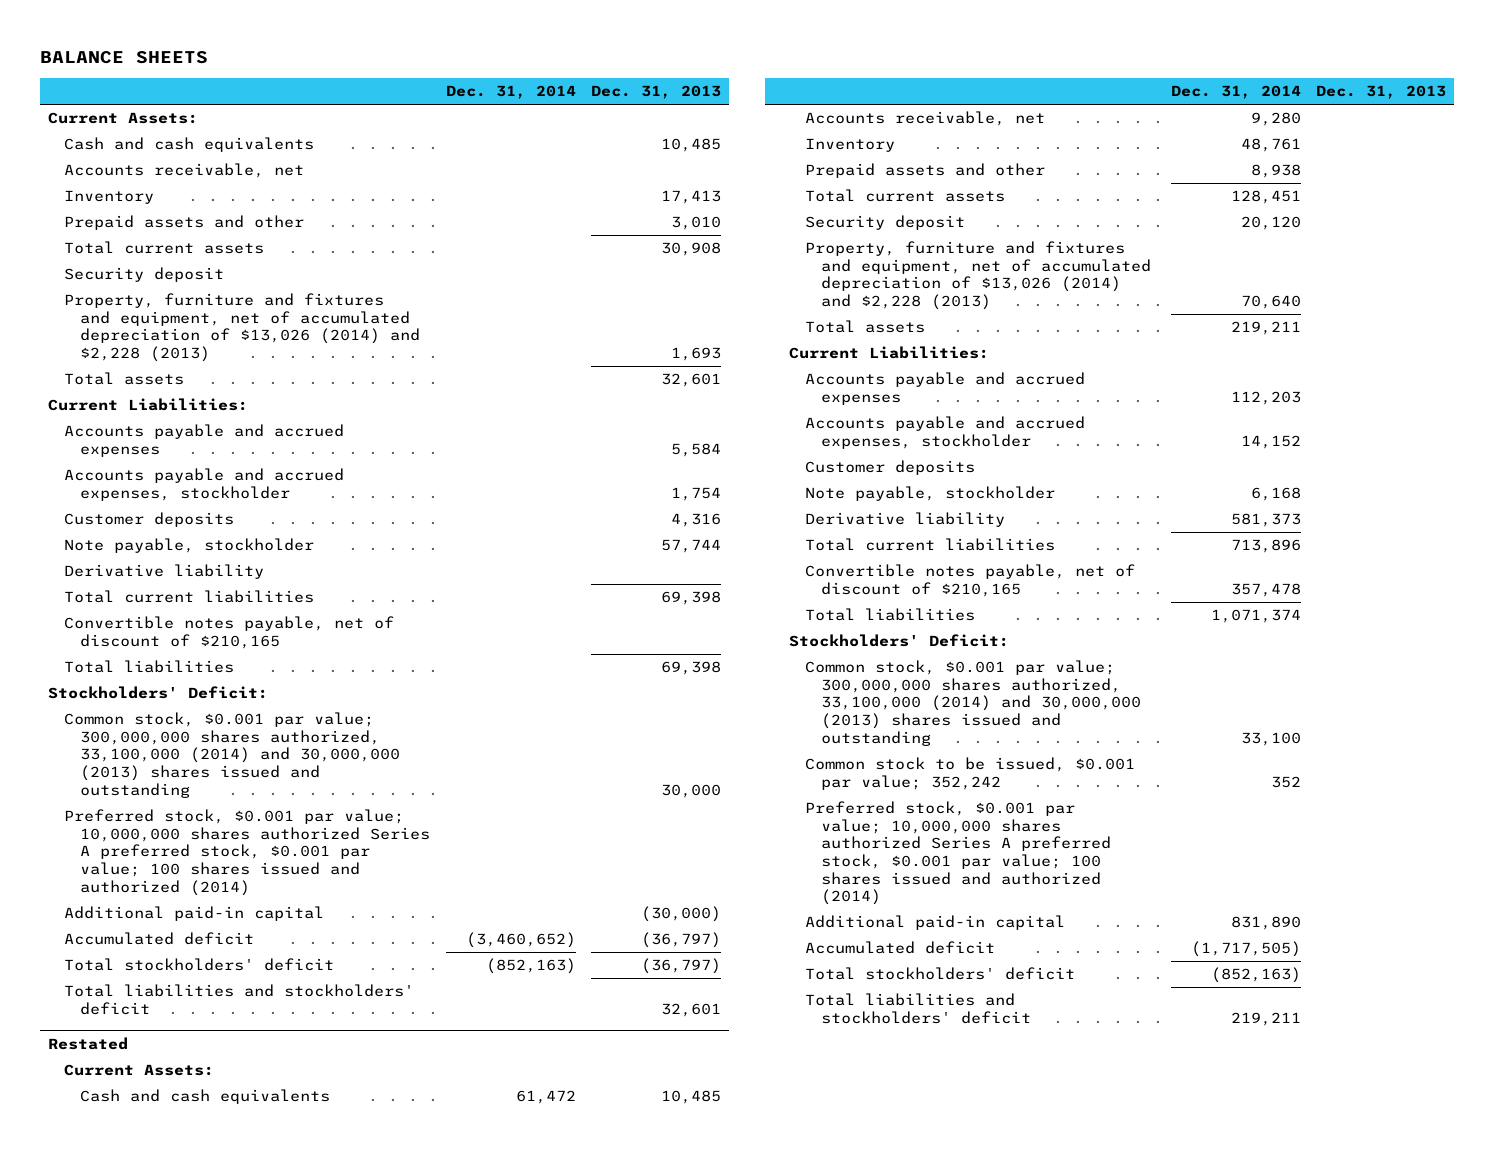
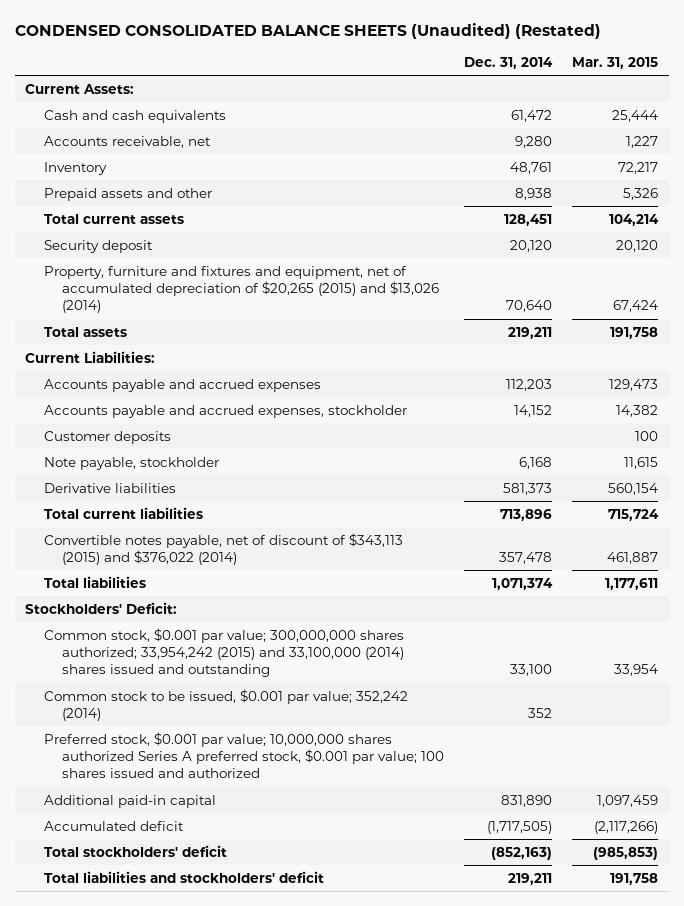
[40,51,209,65] BALANCE SHEETS -> [15,23,602,40] CONDENSED CONSOLIDATED BALANCE SHEETS (Unaudited) (Restated)
[590,85,721,100] Dec. 31, 2013 -> none
none -> [572,57,659,70] Mar. 31, 2015
[64,137,315,153] Cash and cash equivalents -> none
[64,163,305,179] Accounts receivable, net -> none
[64,190,155,205] Inventory -> none
[64,215,305,231] Prepaid assets and other -> none
[64,241,265,255] Total current assets -> none
[64,267,225,283] Security deposit -> none
[64,293,421,363] Property, furniture and fixtures and equipment, net of accumulated depreciation of $13,026 (2014) and $2,228 (2013) -> none
[64,372,185,386] Total assets -> none
[48,398,249,412] Current Liabilities: -> none
[64,424,345,457] Accounts payable and accrued expenses -> none
[64,468,345,501] Accounts payable and accrued expenses, stockholder -> none
[64,512,235,528] Customer deposits -> none
[64,538,315,554] Note payable, stockholder -> none
[64,564,265,580] Derivative liability -> none
[64,590,315,604] Total current liabilities -> none
[64,616,395,649] Convertible notes payable, net of discount of $210,165 -> none
[64,660,235,674] Total liabilities -> none
[48,686,269,700] Stockholders' Deficit: -> none
[64,712,401,798] Common stock, $0.001 par value; 300,000,000 shares authorized, 33,100,000 (2014) and 30,000,000 (2013) shares issued and outstanding -> none
[64,809,431,896] Preferred stock, $0.001 par value; 10,000,000 shares authorized Series A preferred stock, $0.001 par value; 100 shares issued and authorized (2014) -> none
[64,906,325,922] Additional paid-in capital -> none
[64,932,255,946] Accumulated deficit -> none
[64,958,335,972] Total stockholders' deficit -> none
[64,984,415,1015] Total liabilities and stockholders' deficit -> none
[48,1037,129,1051] Restated -> none
[64,1064,215,1077] Current Assets: -> none
[805,241,1152,311] Property, furniture and fixtures and equipment, net of accumulated depreciation of $13,026 (2014) and $2,228 (2013) -> [43,265,439,314] Property, furniture and fixtures and equipment, net of accumulated depreciation of $20,265 (2015) and $13,026 (2014)
[805,512,1006,528] Derivative liability -> [43,482,176,493] Derivative liabilities
[805,564,1136,597] Convertible notes payable, net of discount of $210,165 -> [43,532,403,565] Convertible notes payable, net of discount of $343,113 (2015) and $376,022 (2014)
[805,660,1142,746] Common stock, $0.001 par value; 300,000,000 shares authorized, 33,100,000 (2014) and 30,000,000 (2013) shares issued and outstanding -> [43,627,404,678] Common stock, $0.001 par value; 300,000,000 shares authorized; 33,954,242 (2015) and 33,100,000 (2014) shares issued and outstanding
[805,757,1136,790] Common stock to be issued, $0.001 par value; 352,242 -> [43,688,408,721] Common stock to be issued, $0.001 par value; 352,242 (2014)
[805,801,1112,906] Preferred stock, $0.001 par value; 10,000,000 shares authorized Series A preferred stock, $0.001 par value; 100 shares issued and authorized (2014) -> [43,731,444,779] Preferred stock, $0.001 par value; 10,000,000 shares authorized Series A preferred stock, $0.001 par value; 100 shares issued and authorized

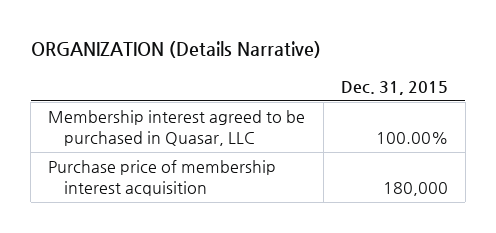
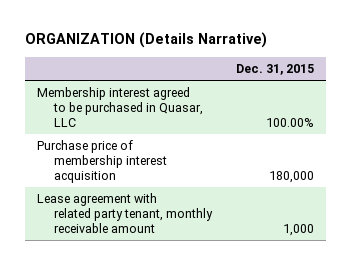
none -> [36,193,214,233] Lease agreement with related party tenant, monthly receivable amount

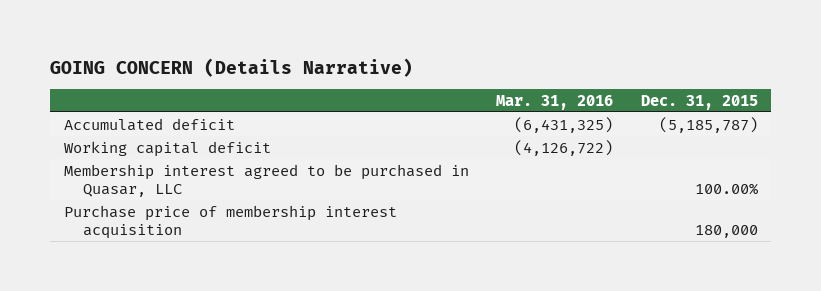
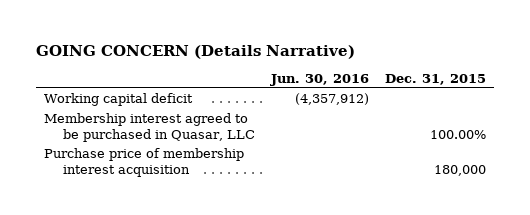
[496,94,614,110] Mar. 31, 2016 -> none
none -> [269,73,369,86] Jun. 30, 2016
[63,117,235,131] Accumulated deficit -> none

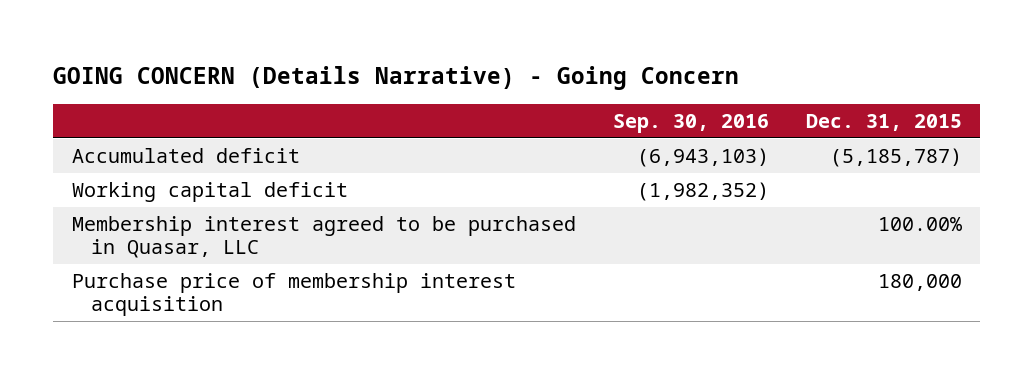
[36,44,356,59] GOING CONCERN (Details Narrative) -> [53,66,740,91] GOING CONCERN (Details Narrative) - Going Concern
[269,73,369,86] Jun. 30, 2016 -> none
none -> [612,113,769,133] Sep. 30, 2016
none -> [71,147,300,163] Accumulated deficit

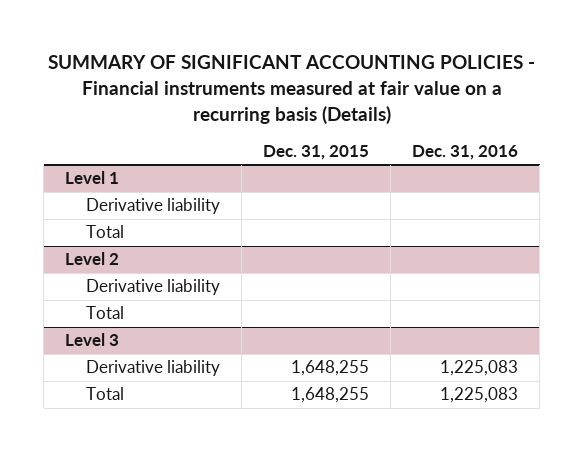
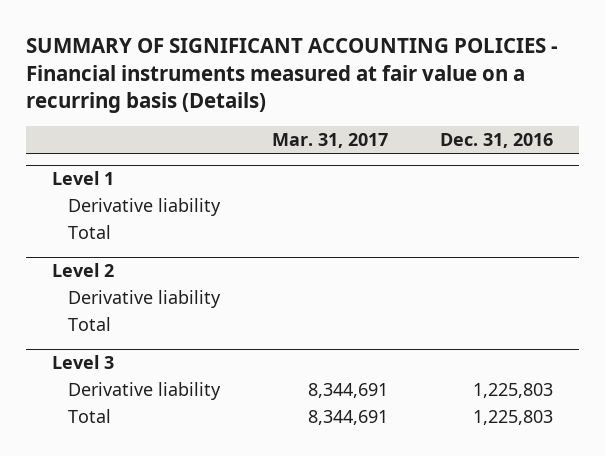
[263,144,370,160] Dec. 31, 2015 -> none
none -> [272,133,389,149] Mar. 31, 2017
[440,360,519,377] 1,225,083 -> [473,382,554,398] 1,225,803
[440,387,519,404] 1,225,083 -> [473,409,554,425] 1,225,803

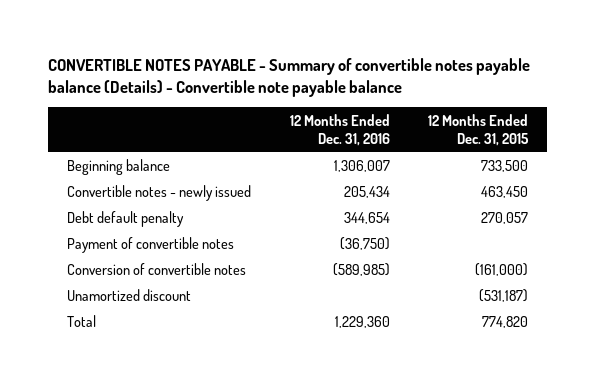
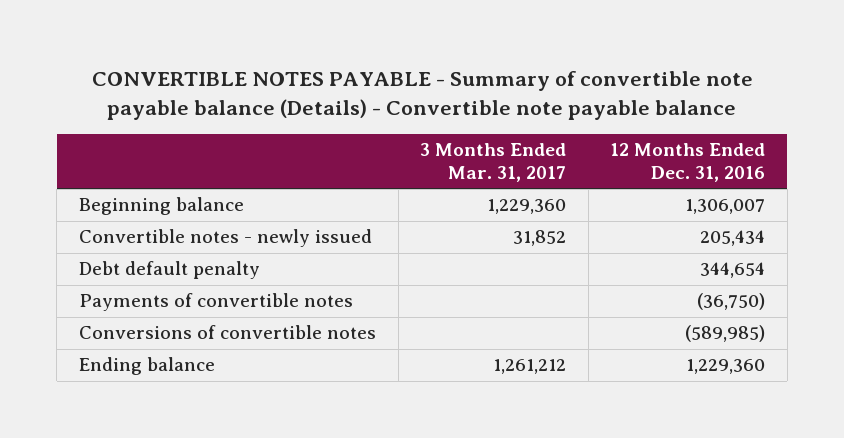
[48,57,531,97] CONVERTIBLE NOTES PAYABLE - Summary of convertible notes payable balance (Details) - Convertible note payable balance -> [92,71,754,121] CONVERTIBLE NOTES PAYABLE - Summary of convertible note payable balance (Details) - Convertible note payable balance
[427,113,529,147] 12 Months Ended Dec. 31, 2015 -> none
none -> [420,143,567,182] 3 Months Ended Mar. 31, 2017
[67,289,192,302] Unamortized discount -> none
[67,237,235,254] Payment of convertible notes -> [78,293,353,312] Payments of convertible notes
[67,263,247,276] Conversion of convertible notes -> [78,325,376,340] Conversions of convertible notes
[67,315,97,328] Total -> [78,357,215,376] Ending balance

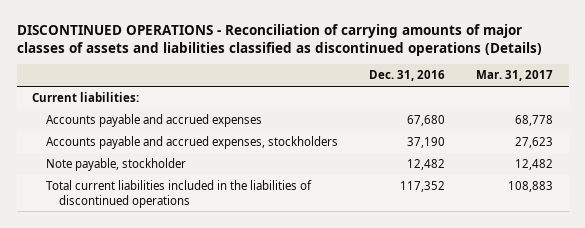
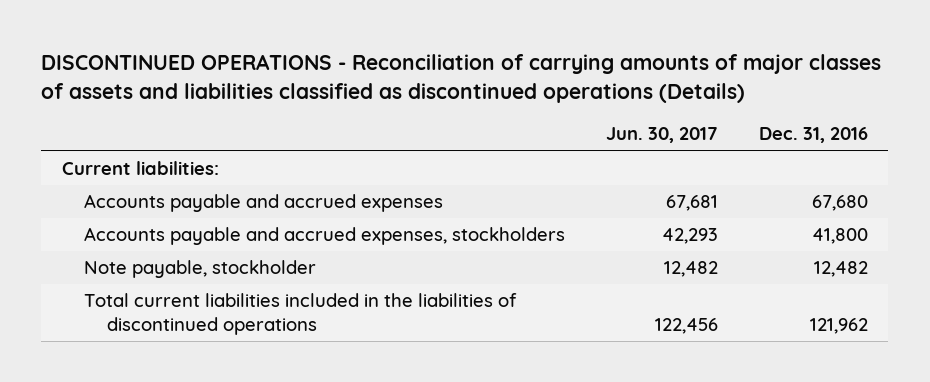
[476,70,554,82] Mar. 31, 2017 -> none
none -> [606,127,719,144] Jun. 30, 2017
[406,136,445,148] 37,190 -> [812,228,869,245] 41,800
[399,180,445,192] 117,352 -> [810,318,869,335] 121,962

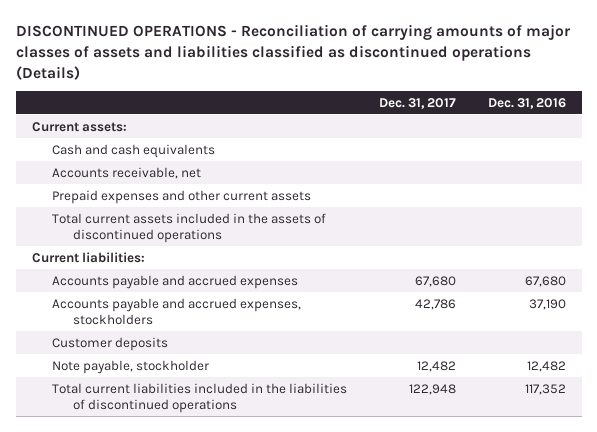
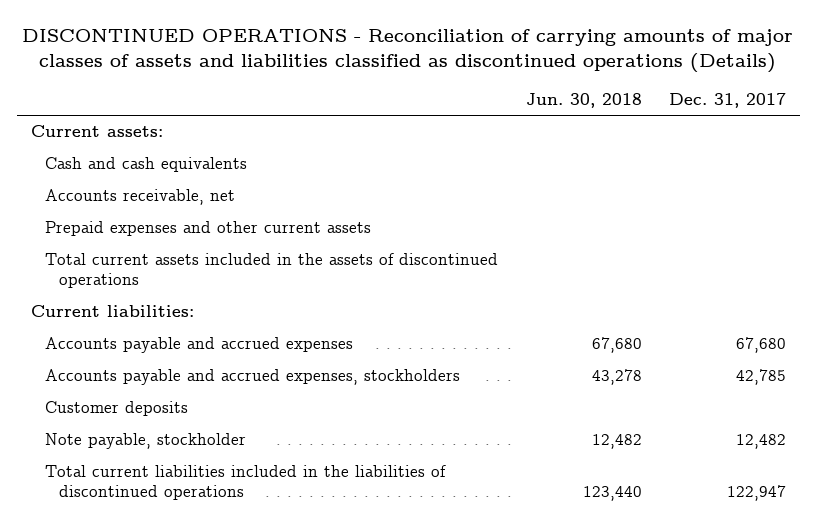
[487,97,566,109] Dec. 31, 2016 -> none
none -> [525,93,642,109] Jun. 30, 2018
[415,298,457,310] 42,786 -> [736,369,787,386] 42,785
[409,383,457,395] 122,948 -> [727,485,787,502] 122,947

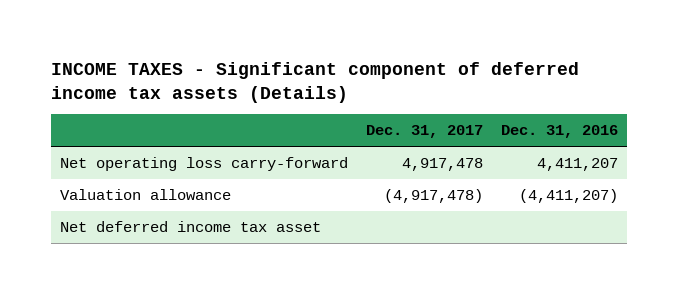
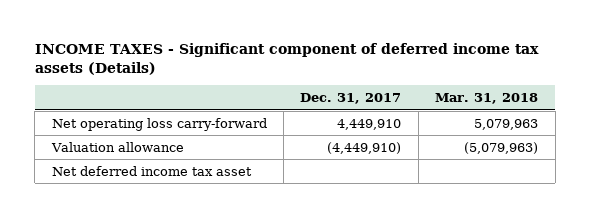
[501,125,619,139] Dec. 31, 2016 -> none
none -> [435,93,539,105] Mar. 31, 2018
[402,157,484,171] 4,917,478 -> [337,118,402,130] 4,449,910
[384,188,484,203] (4,917,478) -> [327,141,402,154] (4,449,910)

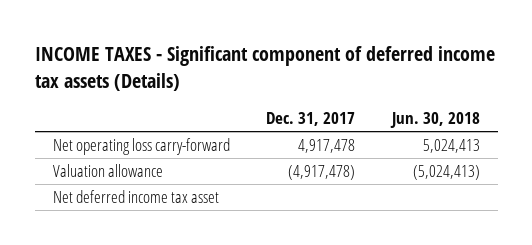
[435,93,539,105] Mar. 31, 2018 -> none
none -> [389,112,480,129] Jun. 30, 2018
[337,118,402,130] 4,449,910 -> [298,139,356,154] 4,917,478
[327,141,402,154] (4,449,910) -> [288,165,356,181] (4,917,478)

